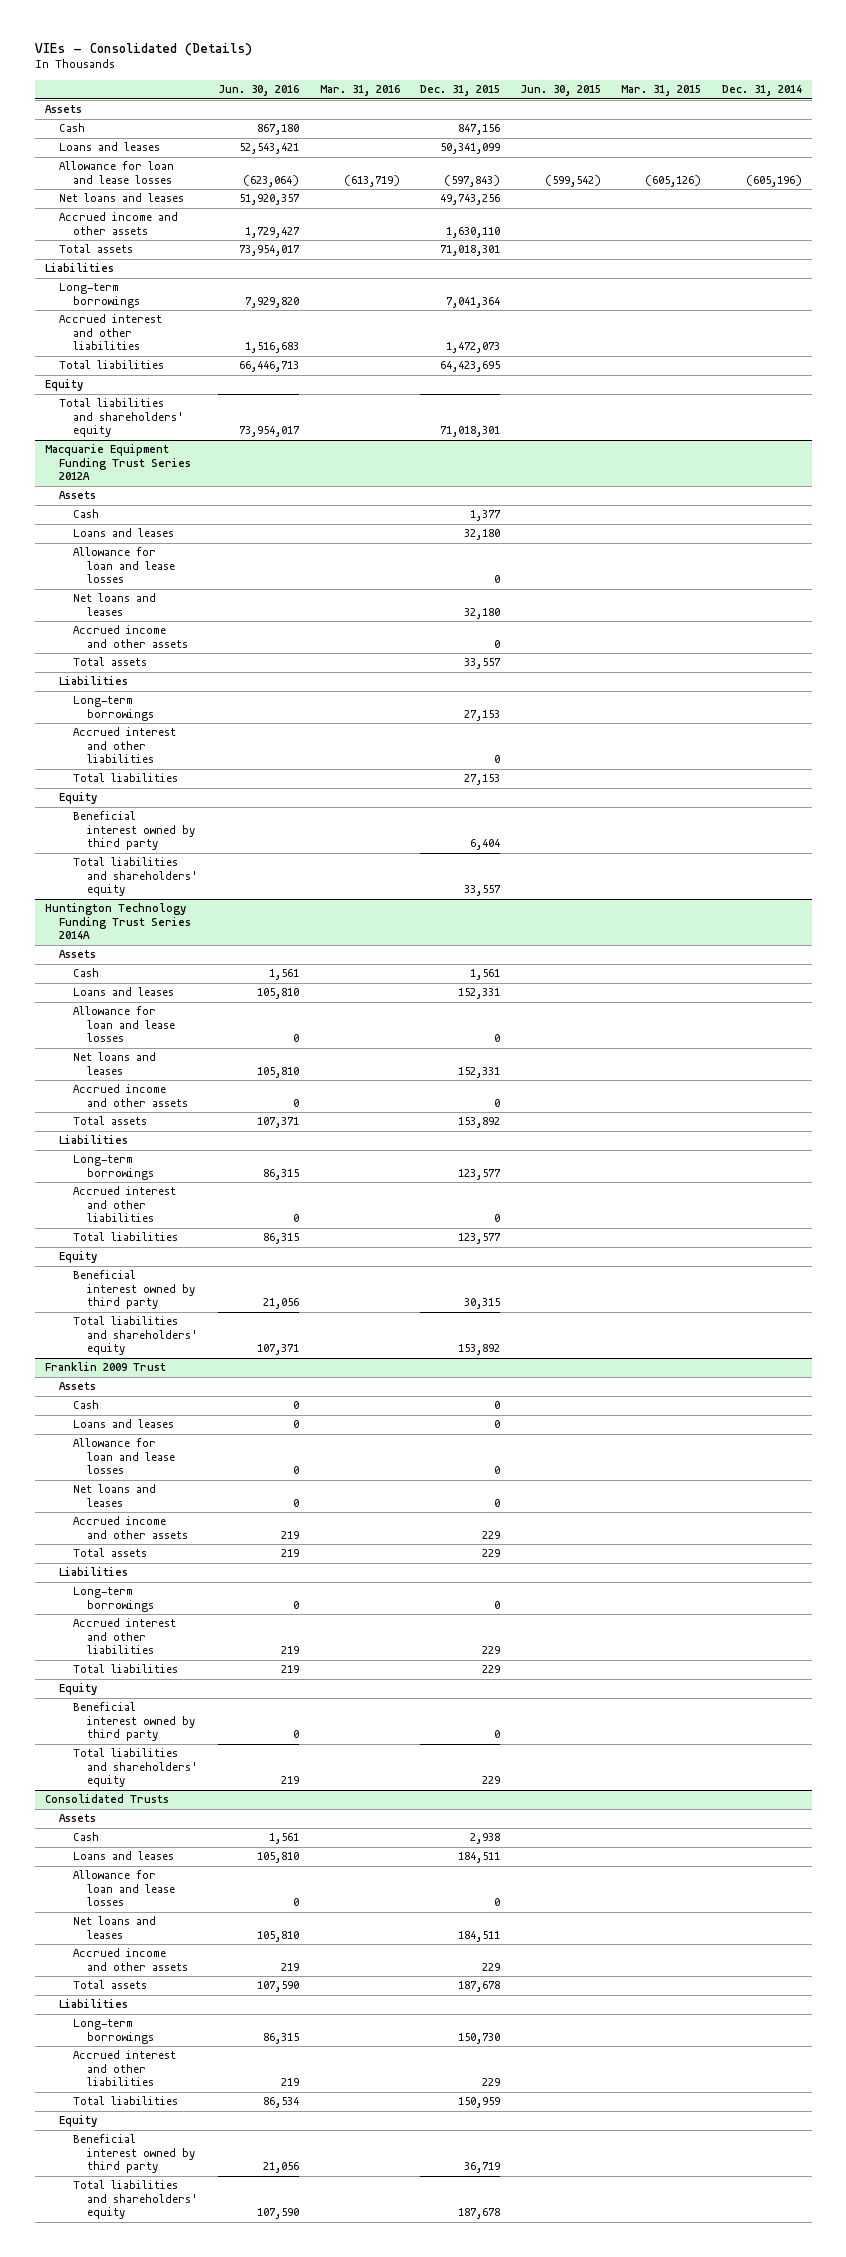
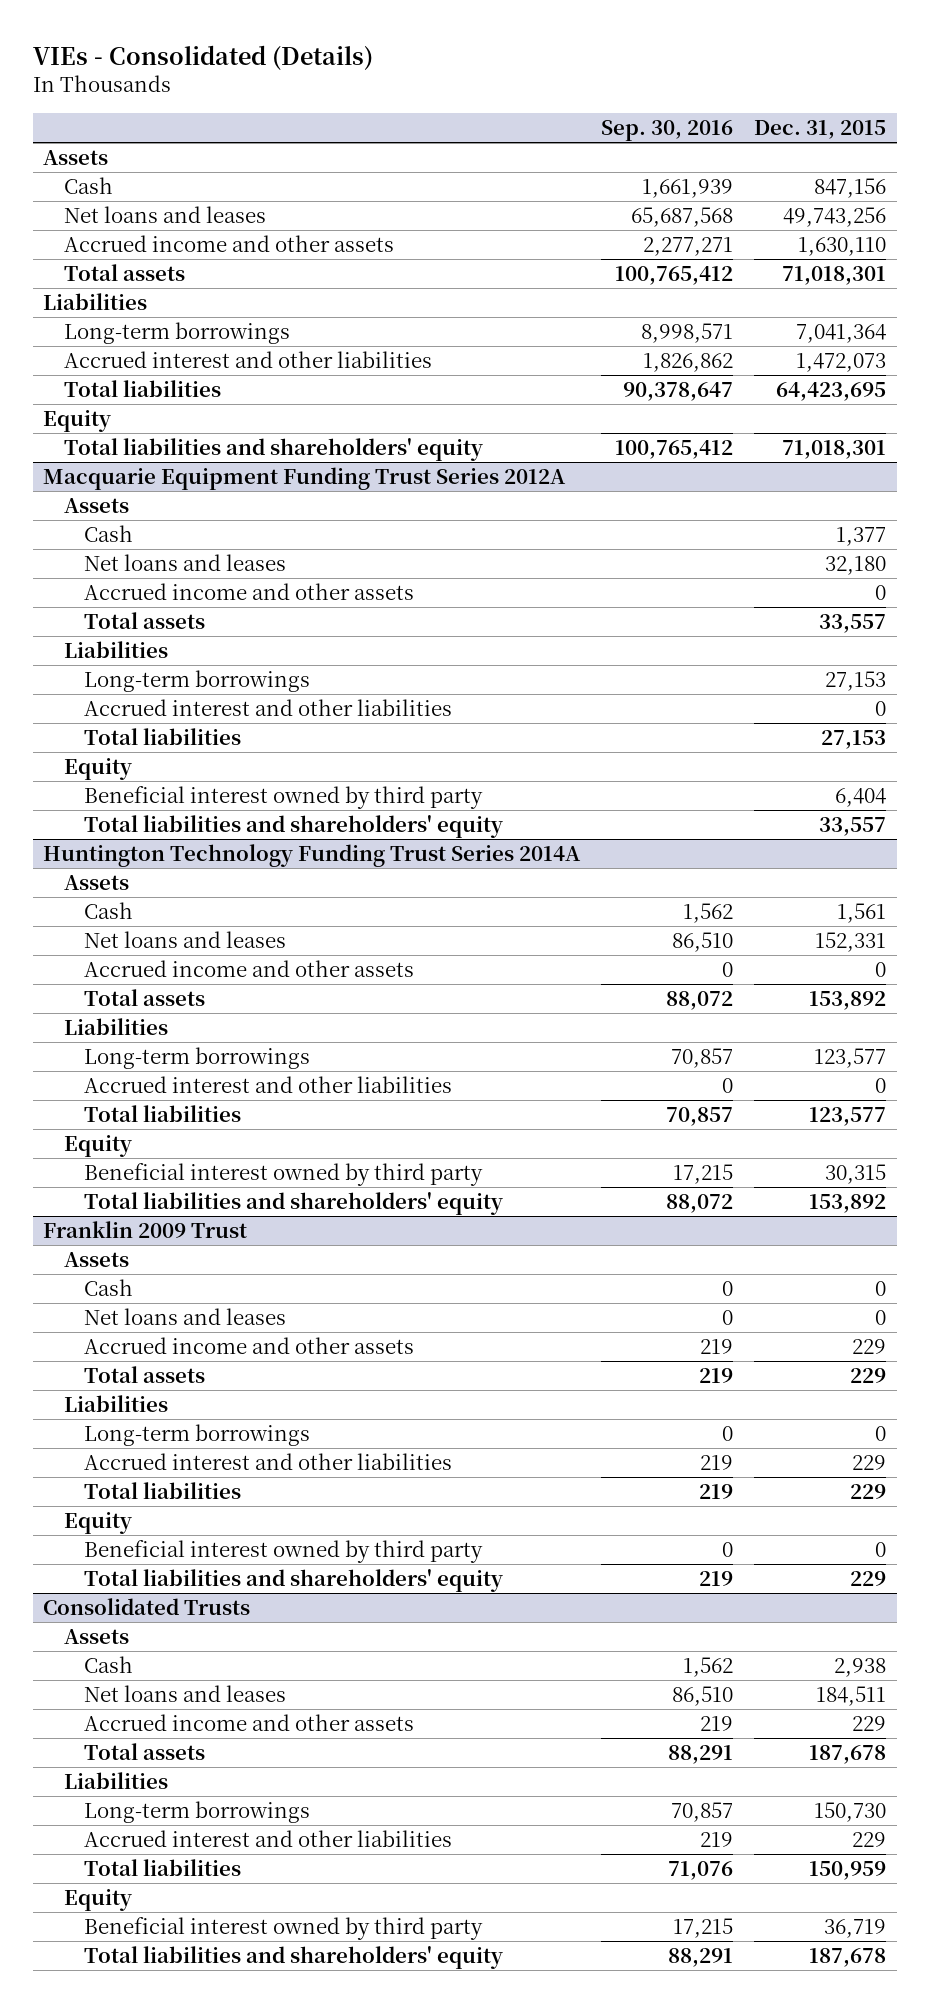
[218,85,300,97] Jun. 30, 2016 -> none
[319,85,400,97] Mar. 31, 2016 -> none
[520,85,602,97] Jun. 30, 2015 -> none
[621,85,702,97] Mar. 31, 2015 -> none
[721,85,802,97] Dec. 31, 2014 -> none
none -> [601,119,734,141] Sep. 30, 2016
[58,142,160,152] Loans and leases -> none
[58,161,174,184] Allowance for loan and lease losses -> none
[72,528,174,538] Loans and leases -> none
[72,547,176,584] Allowance for loan and lease losses -> none
[72,987,174,997] Loans and leases -> none
[72,1006,176,1043] Allowance for loan and lease losses -> none
[72,1419,174,1429] Loans and leases -> none
[72,1438,176,1475] Allowance for loan and lease losses -> none
[72,1851,174,1861] Loans and leases -> none
[72,1870,176,1907] Allowance for loan and lease losses -> none

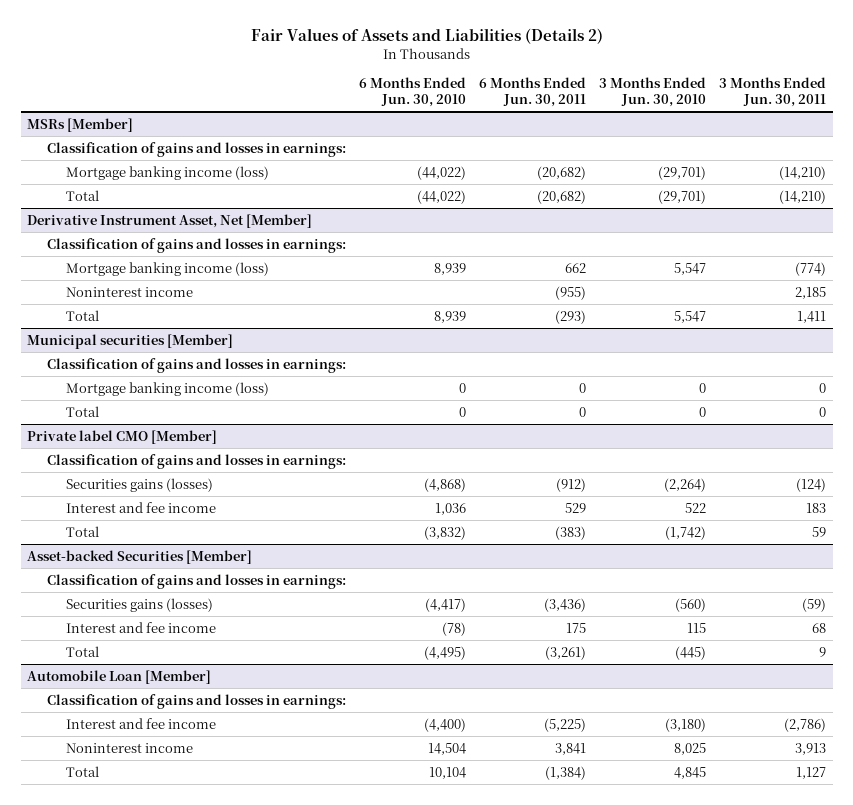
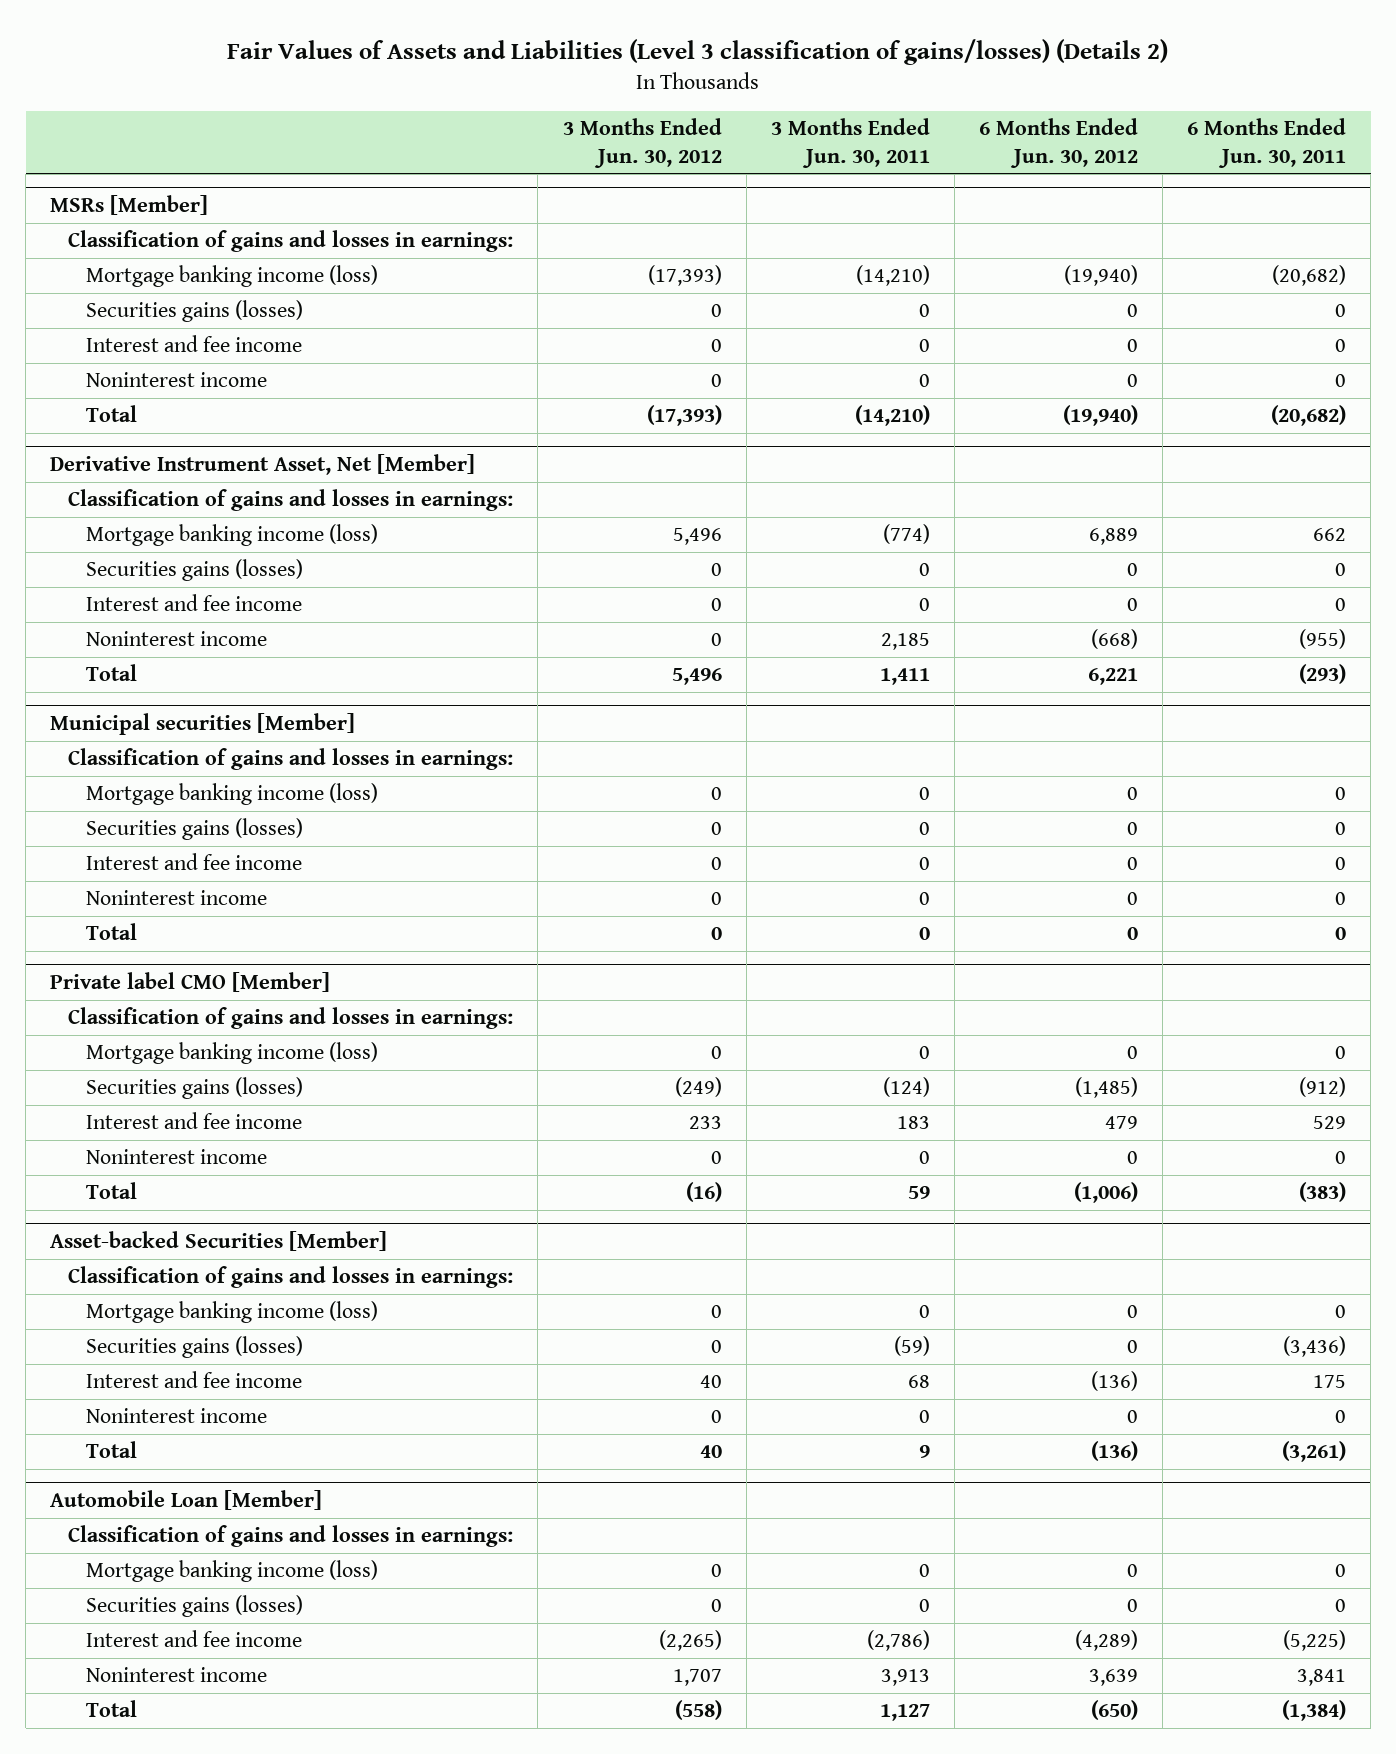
[250,27,603,44] Fair Values of Assets and Liabilities (Details 2) -> [227,39,1169,66] Fair Values of Assets and Liabilities (Level 3 classification of gains/losses) (Details 2)
[358,77,466,108] 6 Months Ended Jun. 30, 2010 -> none
[599,77,707,108] 3 Months Ended Jun. 30, 2010 -> none
none -> [562,117,722,168] 3 Months Ended Jun. 30, 2012
none -> [978,117,1138,168] 6 Months Ended Jun. 30, 2012
none -> [86,300,304,323] Securities gains (losses)
none -> [86,335,303,353] Interest and fee income
none -> [86,372,268,388] Noninterest income
none -> [86,559,304,582] Securities gains (losses)
none -> [86,594,303,612] Interest and fee income
none -> [86,818,304,841] Securities gains (losses)
none -> [86,853,303,871] Interest and fee income
none -> [86,890,268,906] Noninterest income
none -> [86,1042,379,1065] Mortgage banking income (loss)
none -> [86,1149,268,1165] Noninterest income
none -> [86,1301,379,1324] Mortgage banking income (loss)
none -> [86,1408,268,1424] Noninterest income
none -> [86,1560,379,1583] Mortgage banking income (loss)
none -> [86,1595,304,1618] Securities gains (losses)

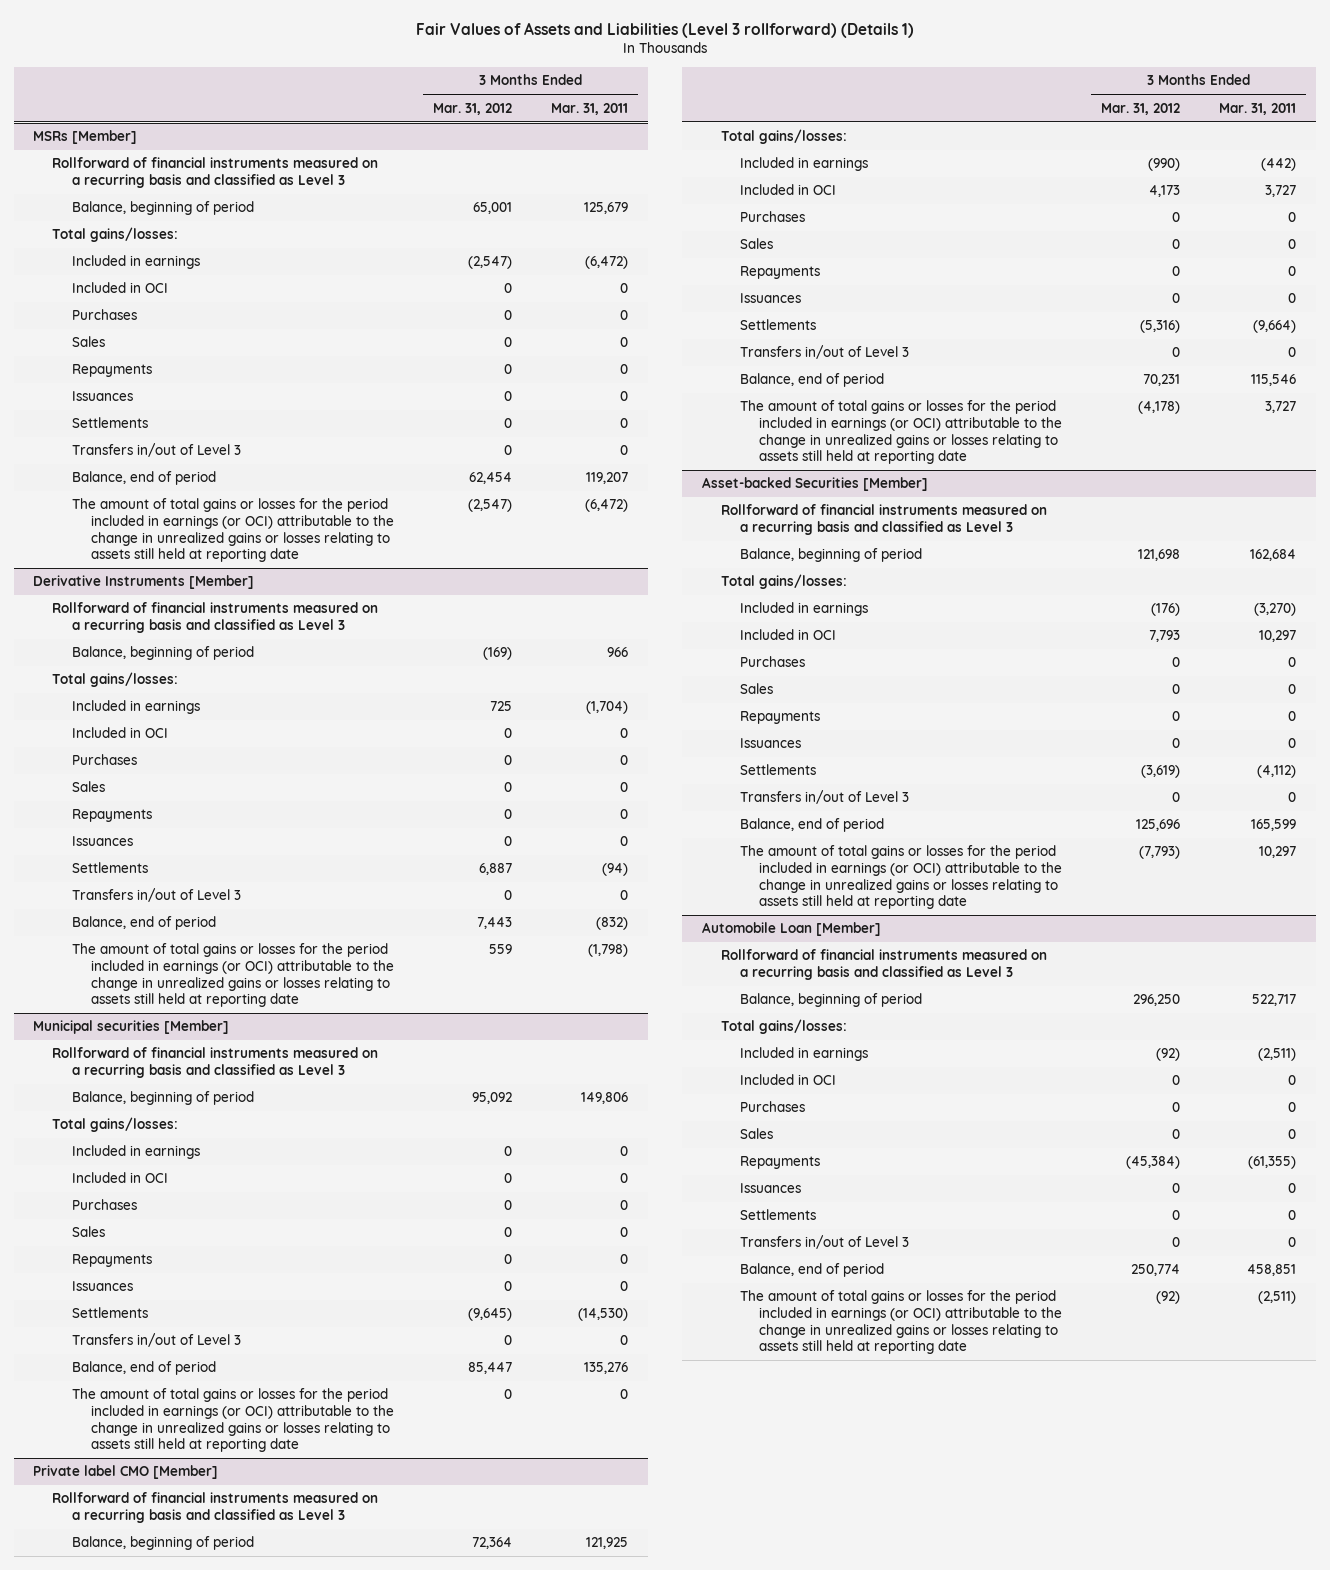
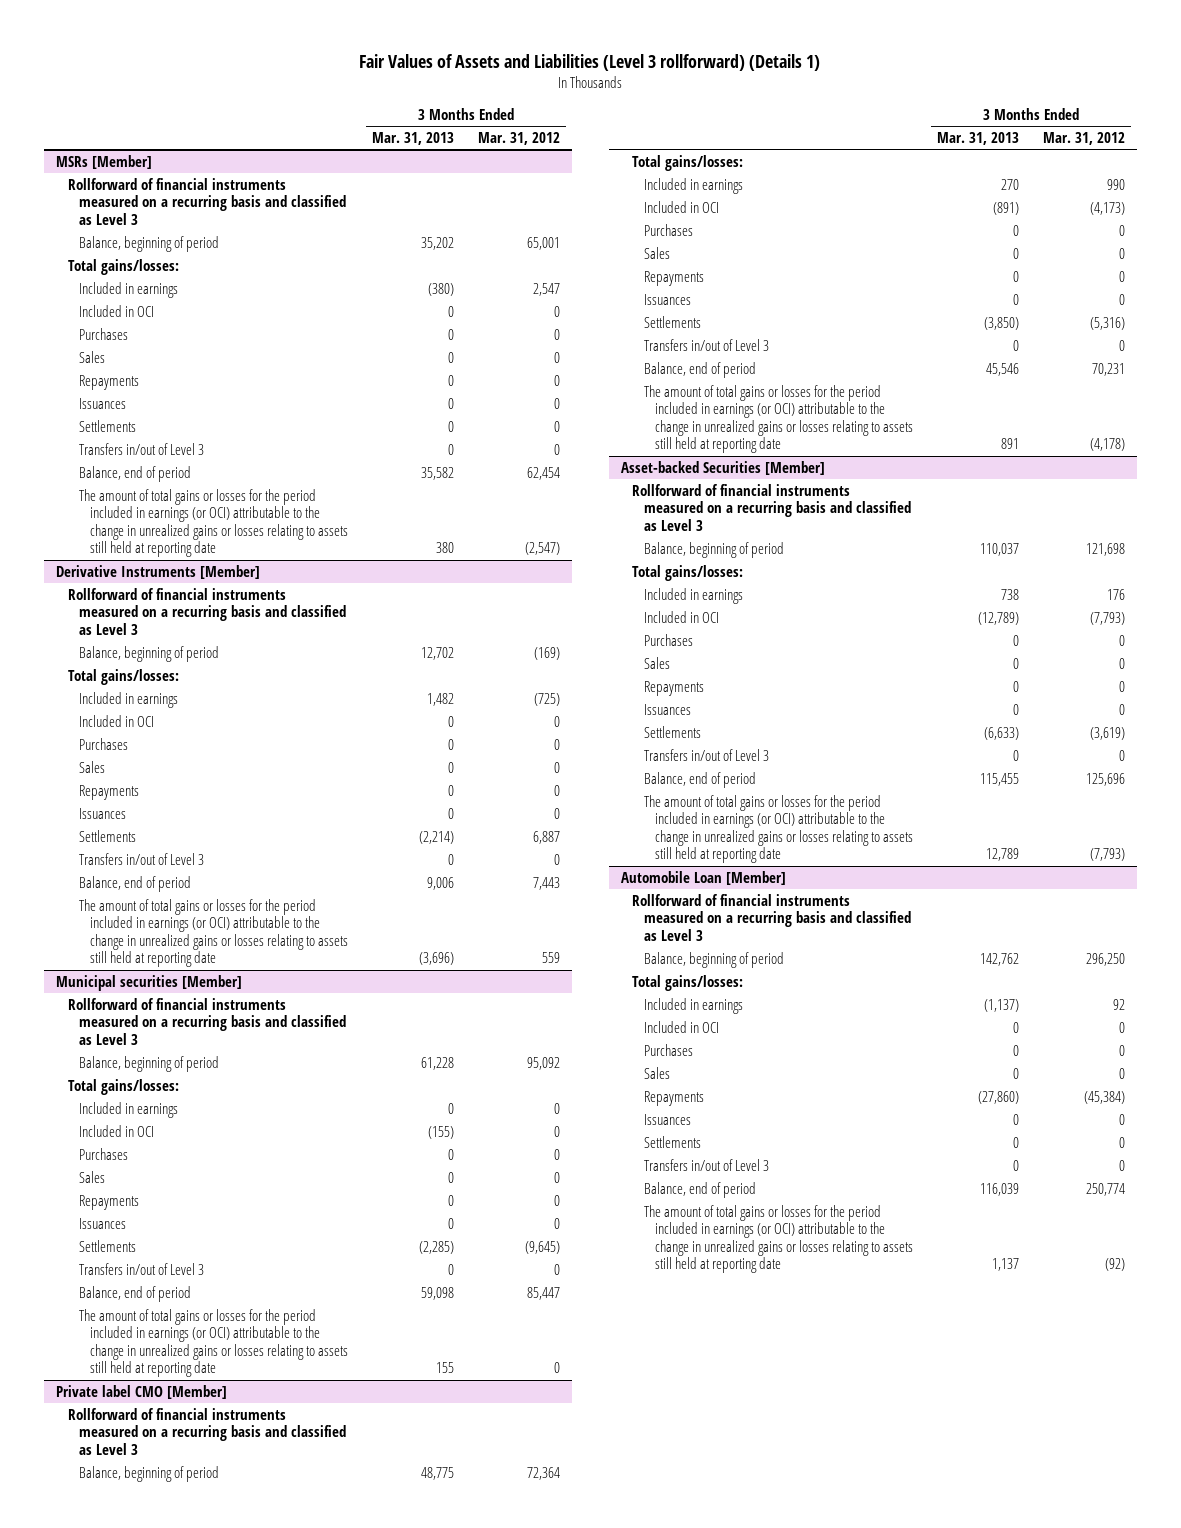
[551,102,629,115] Mar. 31, 2011 -> none
none -> [371,132,454,146] Mar. 31, 2013
[467,256,512,270] (2,547) -> [532,282,560,296] 2,547
[489,701,512,712] 725 -> [533,692,560,706] (725)
[1148,158,1181,172] (990) -> [1106,178,1125,190] 990
[1149,185,1181,198] 4,173 -> [1089,201,1125,215] (4,173)
[1151,603,1181,617] (176) -> [1106,588,1125,600] 176
[1149,630,1181,643] 7,793 -> [1089,611,1125,625] (7,793)
[1156,1048,1181,1062] (92) -> [1112,998,1125,1010] 92

